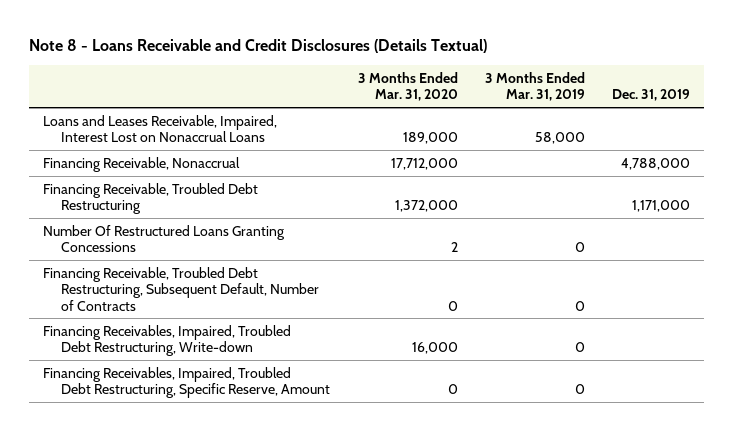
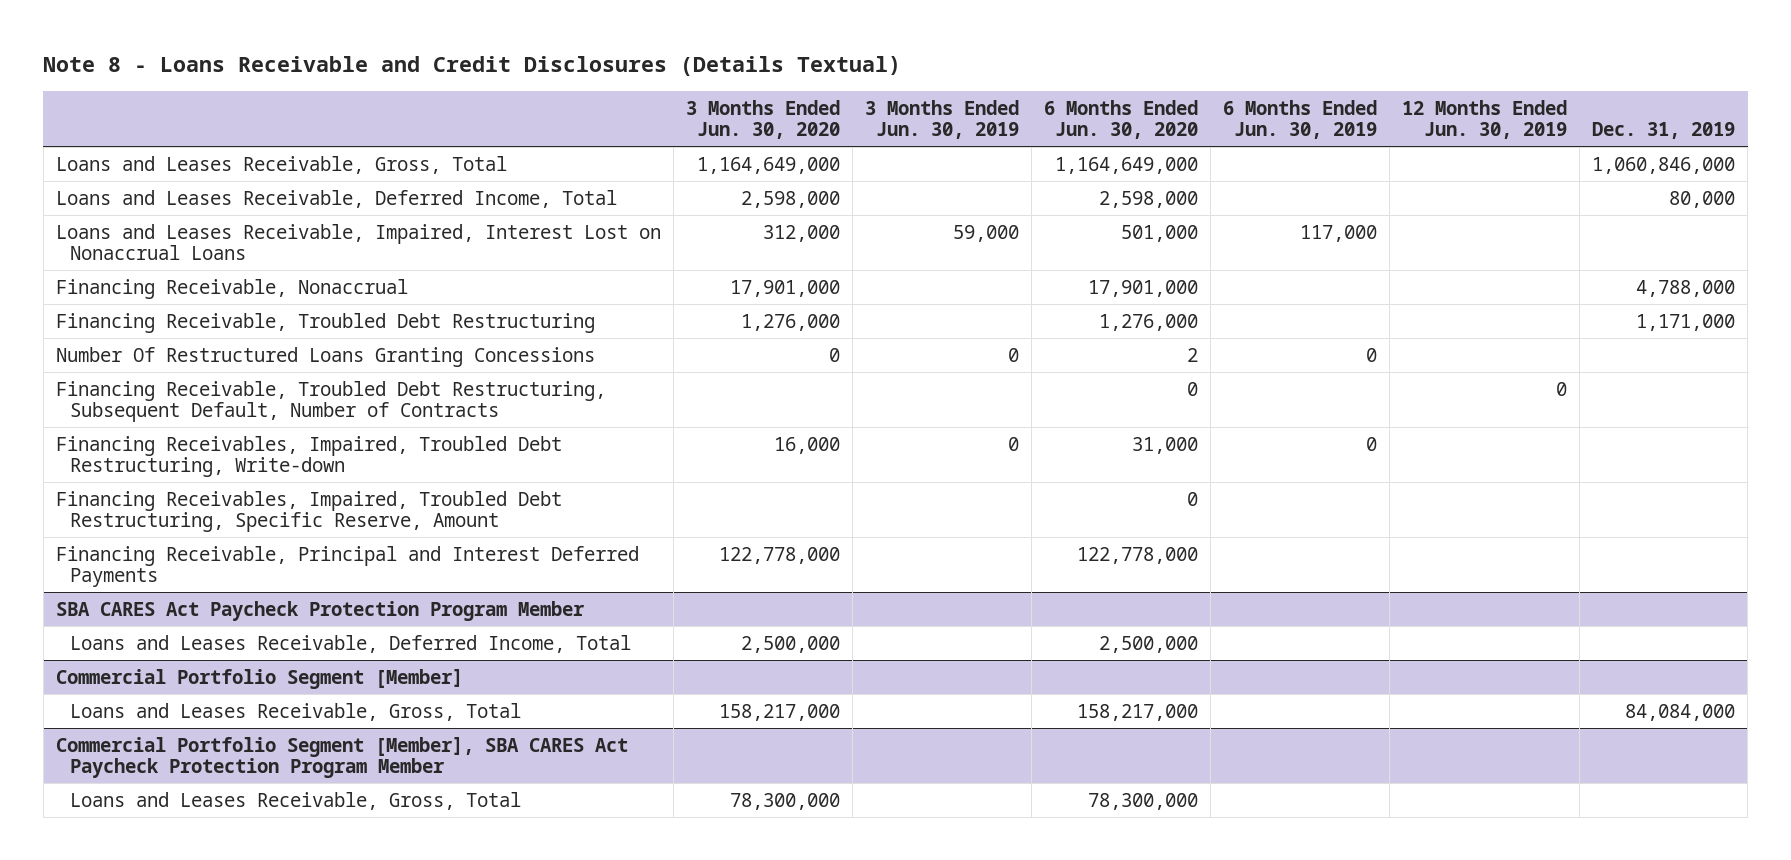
[357,72,458,102] 3 Months Ended Mar. 31, 2020 -> none
[484,72,585,102] 3 Months Ended Mar. 31, 2019 -> none
none -> [685,99,840,140] 3 Months Ended Jun. 30, 2020
none -> [864,99,1019,140] 3 Months Ended Jun. 30, 2019
none -> [1044,99,1199,140] 6 Months Ended Jun. 30, 2020
none -> [1223,99,1378,140] 6 Months Ended Jun. 30, 2019
none -> [1402,99,1568,140] 12 Months Ended Jun. 30, 2019
none -> [55,155,507,174] Loans and Leases Receivable, Gross, Total
none -> [55,189,617,208] Loans and Leases Receivable, Deferred Income, Total
none -> [55,545,639,588] Financing Receivable, Principal and Interest Deferred Payments
none -> [55,600,585,621] SBA CARES Act Paycheck Protection Program Member
none -> [70,634,632,653] Loans and Leases Receivable, Deferred Income, Total
none -> [55,668,463,689] Commercial Portfolio Segment [Member]
none -> [70,702,522,721] Loans and Leases Receivable, Gross, Total
none -> [55,736,628,779] Commercial Portfolio Segment [Member], SBA CARES Act Paycheck Protection Program Member
none -> [70,791,522,810] Loans and Leases Receivable, Gross, Total

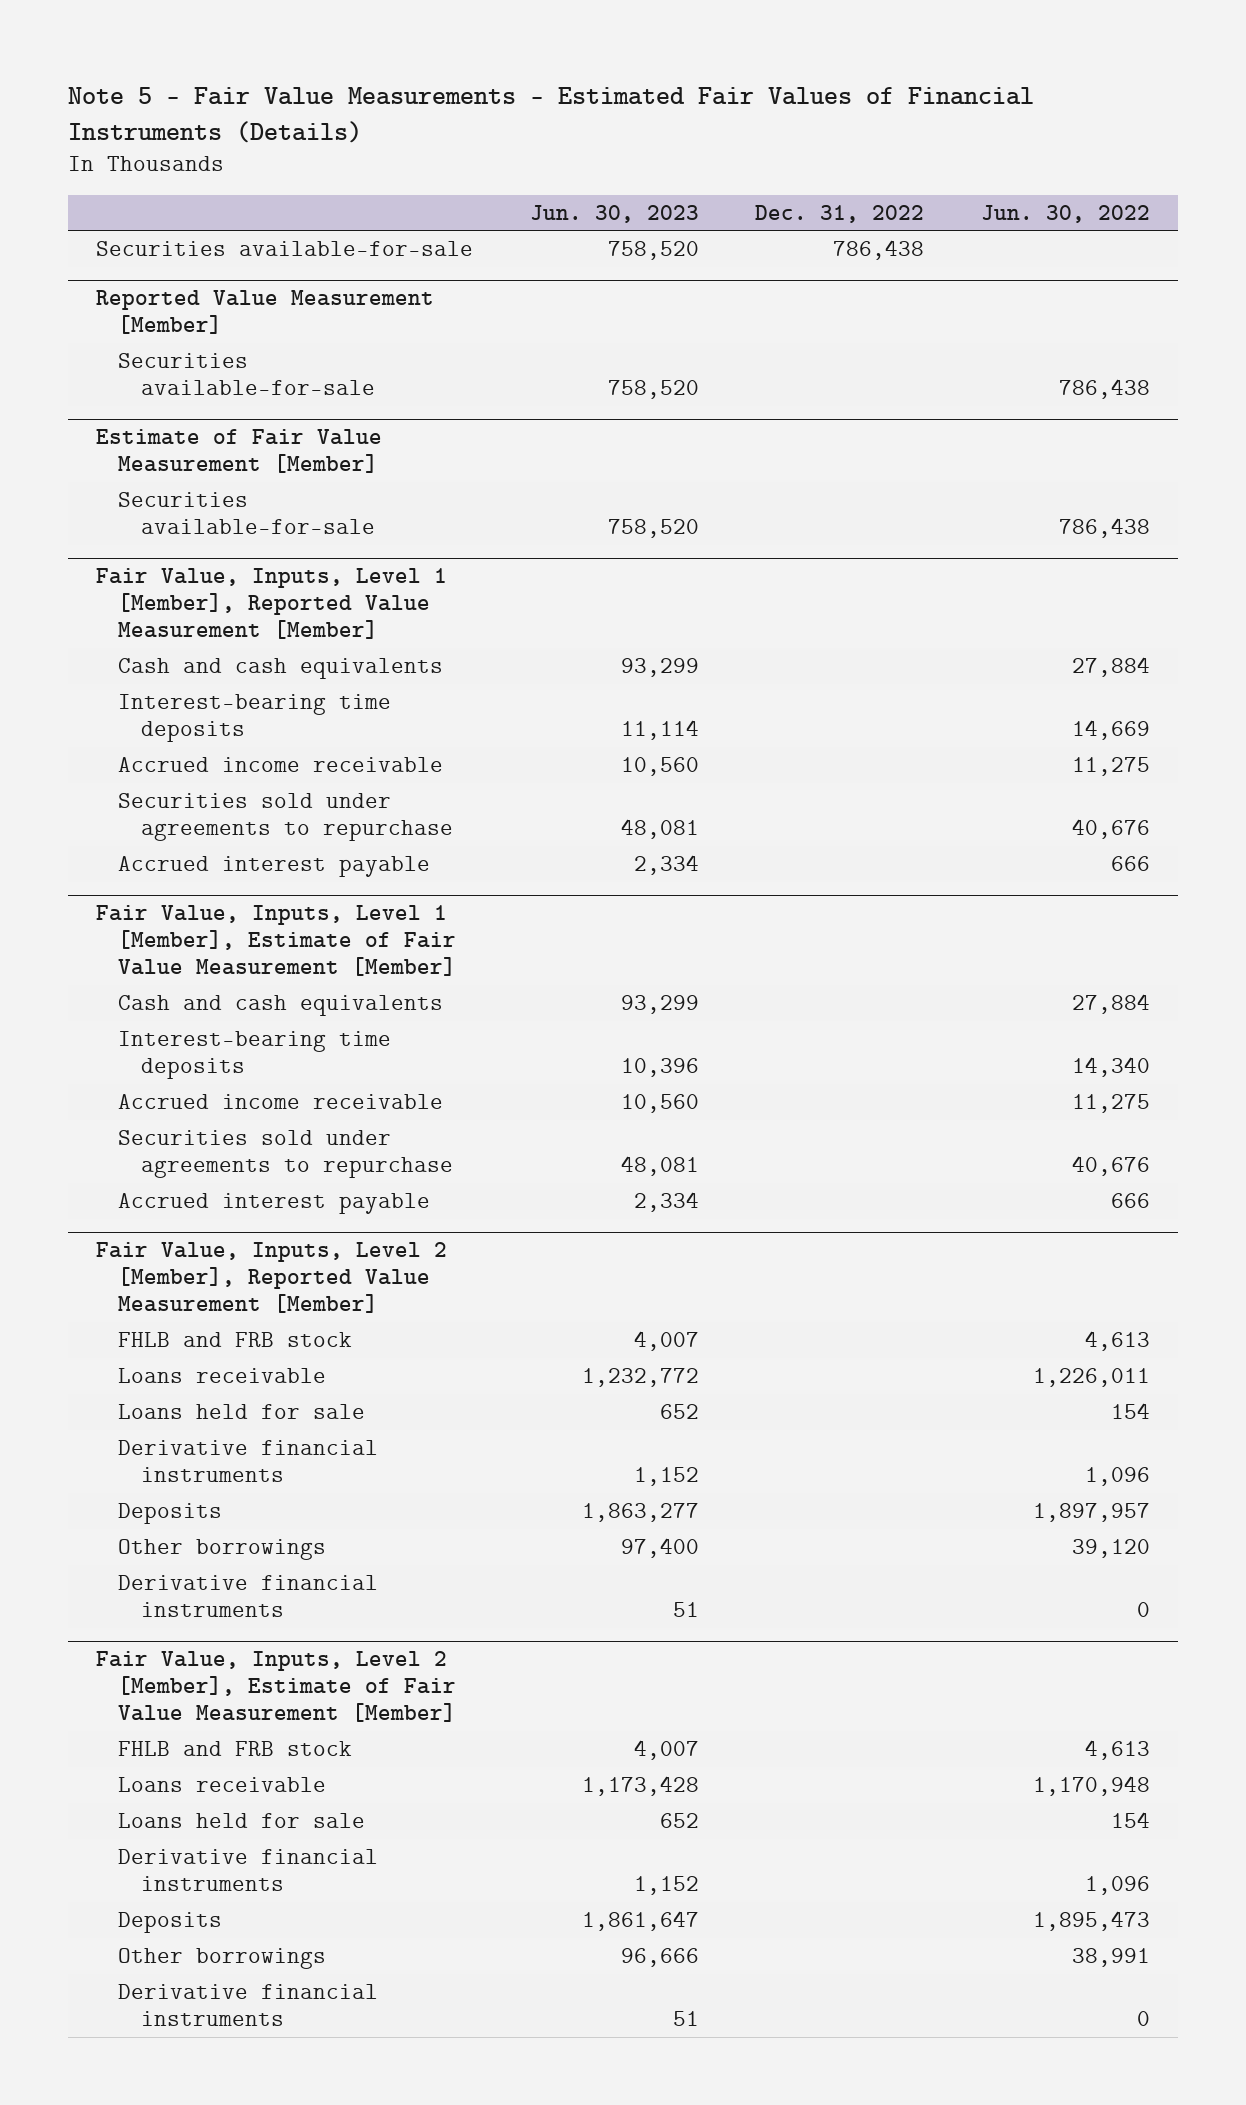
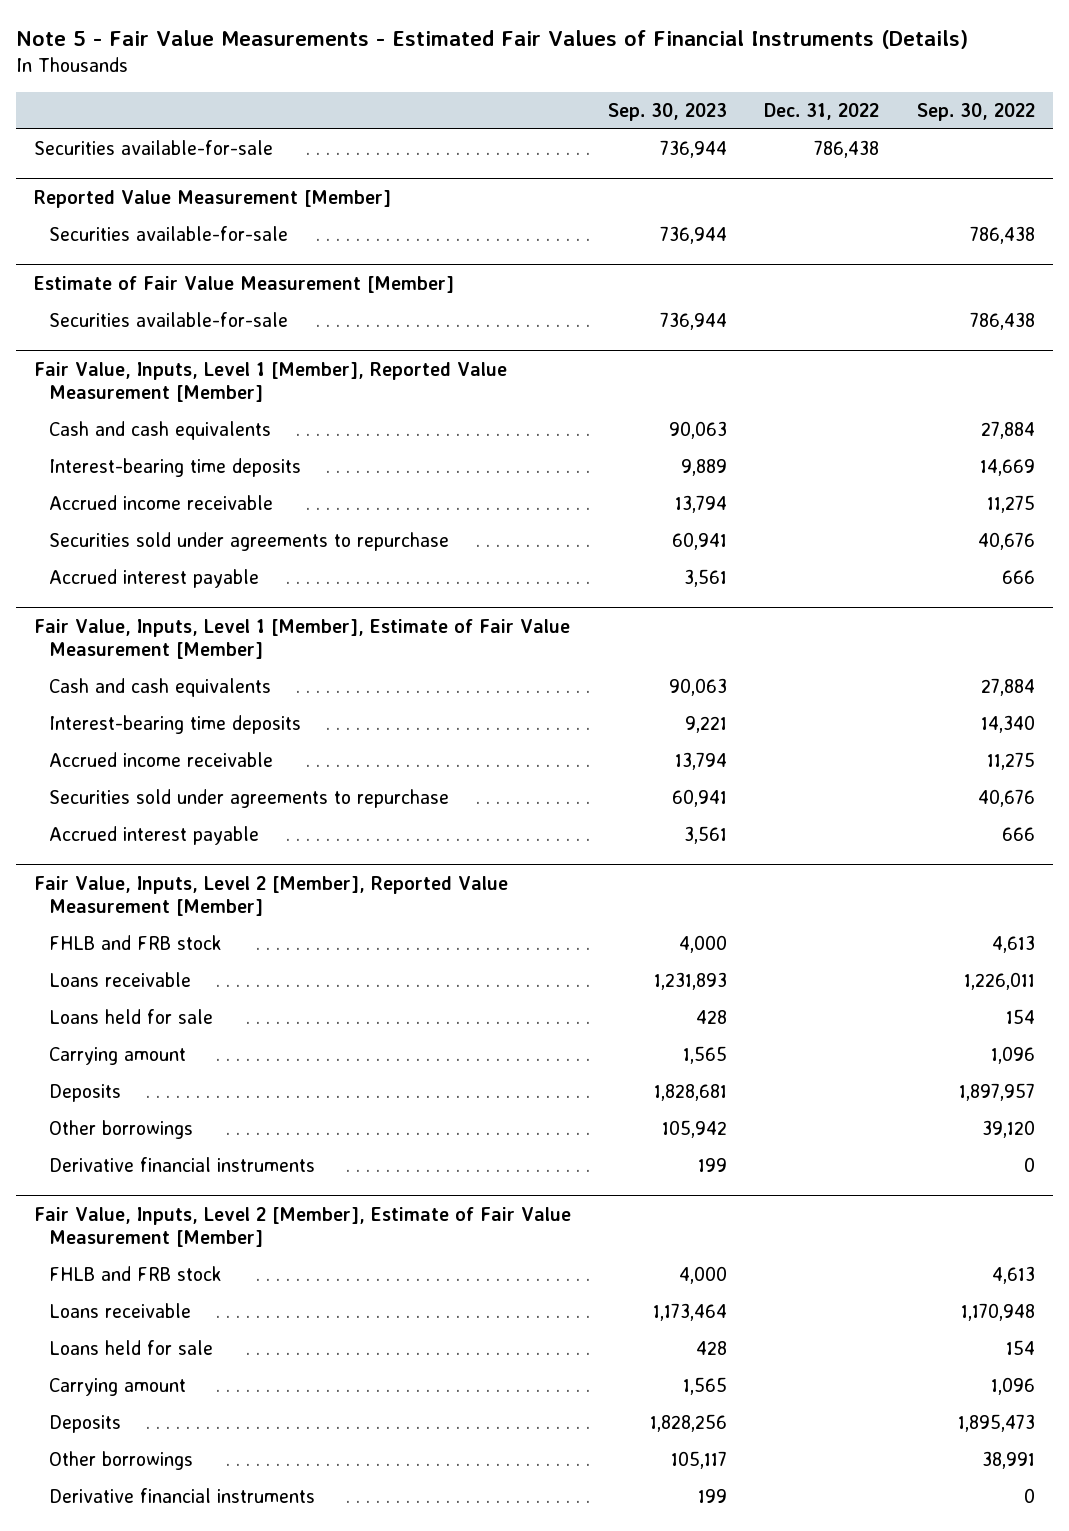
[529,204,699,223] Jun. 30, 2023 -> none
[981,204,1151,223] Jun. 30, 2022 -> none
none -> [608,102,728,121] Sep. 30, 2023
none -> [916,102,1035,121] Sep. 30, 2022
[118,1439,379,1482] Derivative financial instruments -> [48,1047,186,1066] Carrying amount
[118,1848,379,1891] Derivative financial instruments -> [48,1378,186,1397] Carrying amount

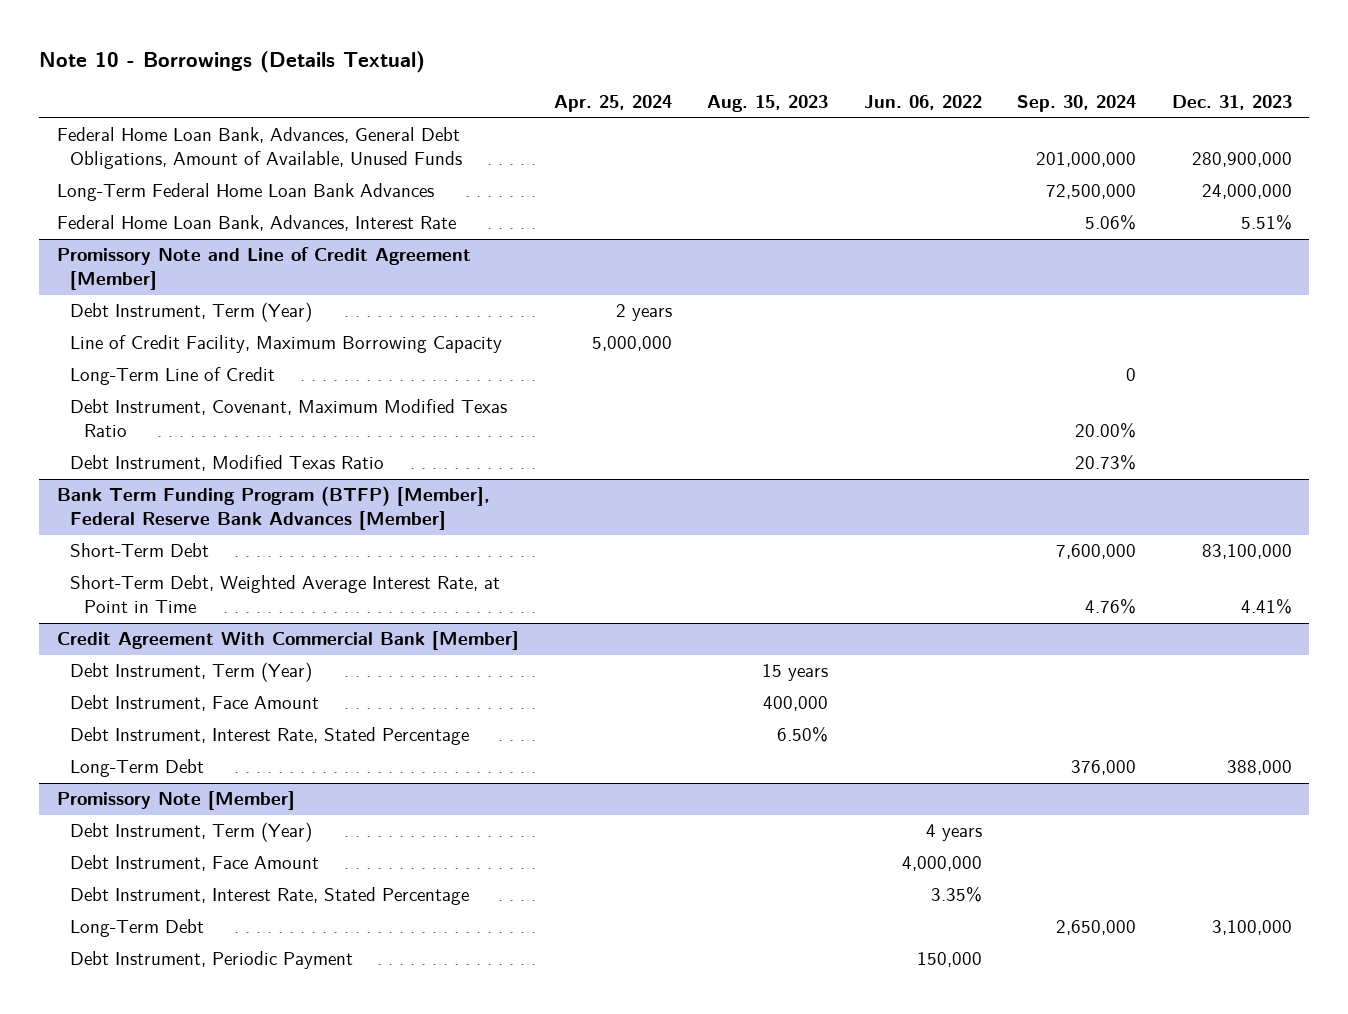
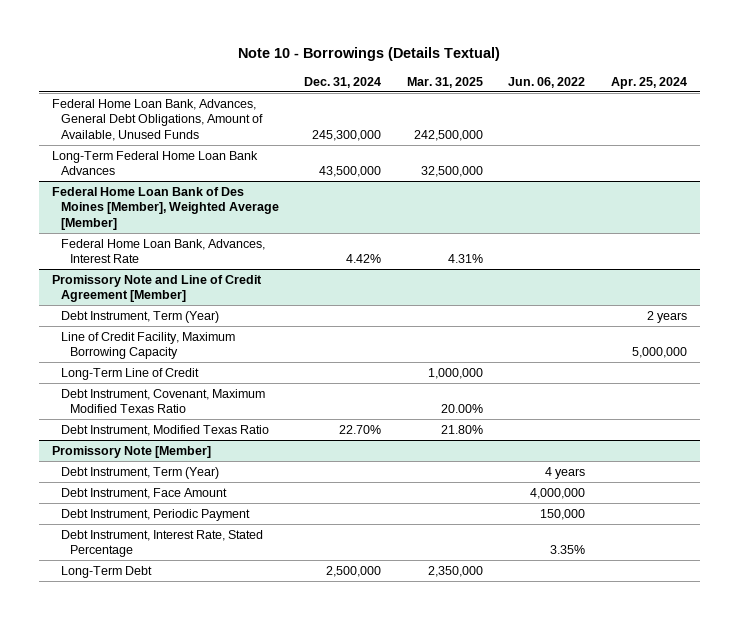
[707,95,829,113] Aug. 15, 2023 -> none
[1017,95,1137,113] Sep. 30, 2024 -> none
[1171,95,1292,111] Dec. 31, 2023 -> none
none -> [304,76,382,88] Dec. 31, 2024
none -> [406,76,483,88] Mar. 31, 2025
[56,215,456,232] Federal Home Loan Bank, Advances, Interest Rate -> none
none -> [51,186,279,230] Federal Home Loan Bank of Des Moines [Member], Weighted Average [Member]
none -> [60,238,265,264] Federal Home Loan Bank, Advances, Interest Rate
[56,486,490,531] Bank Term Funding Program (BTFP) [Member], Federal Reserve Bank Advances [Member] -> none
[70,543,210,558] Short-Term Debt -> none
[70,575,501,614] Short-Term Debt, Weighted Average Interest Rate, at Point in Time -> none
[56,631,519,651] Credit Agreement With Commercial Bank [Member] -> none
[70,662,313,683] Debt Instrument, Term (Year) -> none
[70,695,320,712] Debt Instrument, Face Amount -> none
[70,727,470,746] Debt Instrument, Interest Rate, Stated Percentage -> none
[70,759,205,778] Long-Term Debt -> none
[70,951,354,970] Debt Instrument, Periodic Payment -> [60,508,250,521] Debt Instrument, Periodic Payment

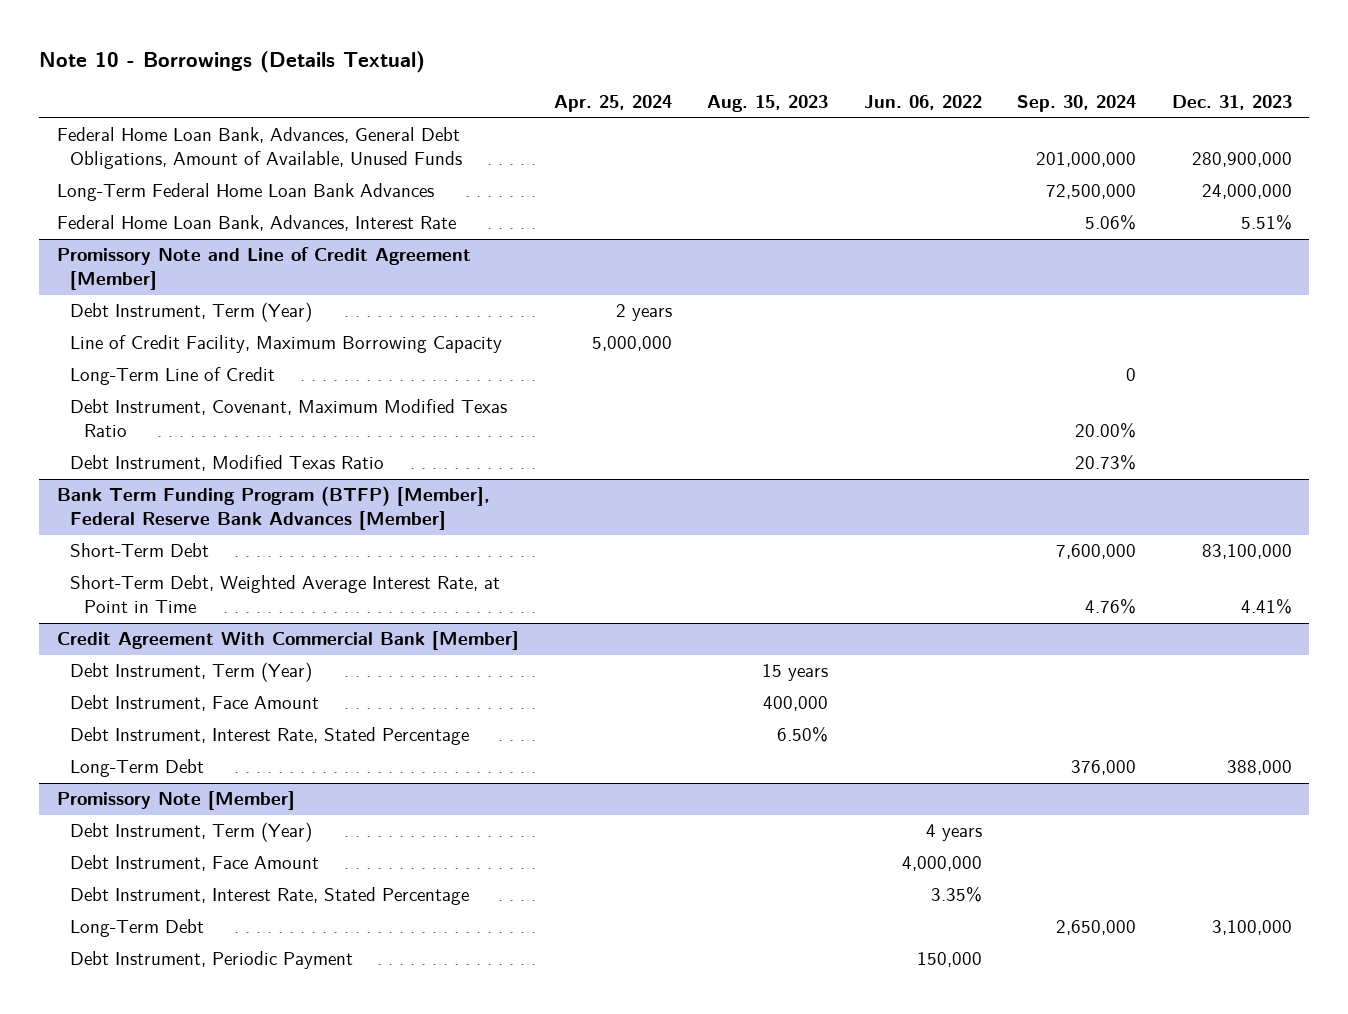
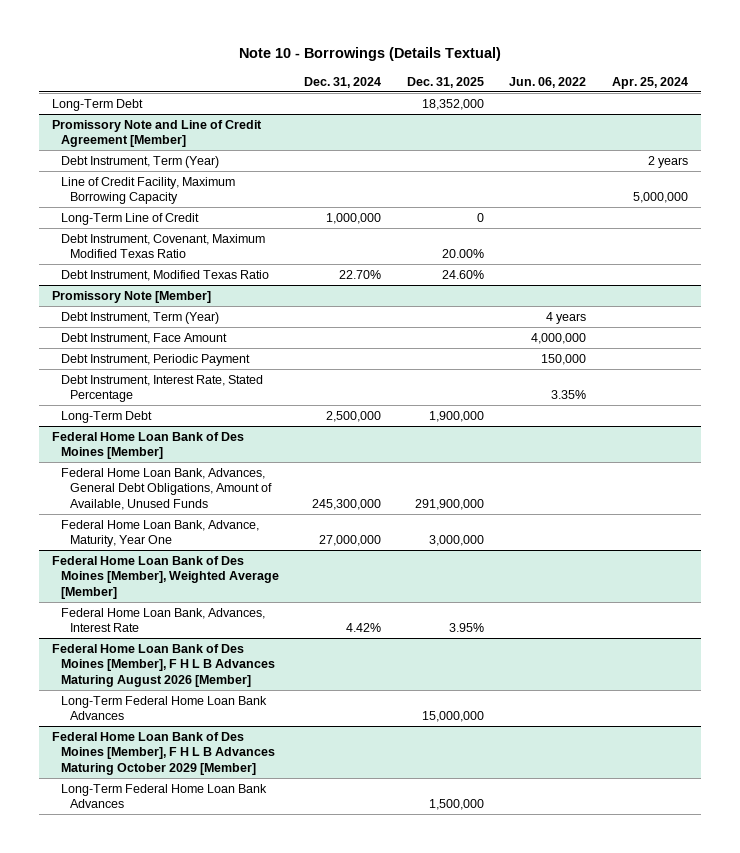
[707,95,829,113] Aug. 15, 2023 -> none
[1017,95,1137,113] Sep. 30, 2024 -> none
[1171,95,1292,111] Dec. 31, 2023 -> none
none -> [304,76,382,88] Dec. 31, 2024
none -> [406,76,484,88] Dec. 31, 2025
[56,127,463,170] Federal Home Loan Bank, Advances, General Debt Obligations, Amount of Available, Unused Funds -> none
[56,183,434,202] Long-Term Federal Home Loan Bank Advances -> none
[56,215,456,232] Federal Home Loan Bank, Advances, Interest Rate -> none
none -> [51,98,143,111] Long-Term Debt
[56,486,490,531] Bank Term Funding Program (BTFP) [Member], Federal Reserve Bank Advances [Member] -> none
[70,543,210,558] Short-Term Debt -> none
[70,575,501,614] Short-Term Debt, Weighted Average Interest Rate, at Point in Time -> none
[56,631,519,651] Credit Agreement With Commercial Bank [Member] -> none
[70,662,313,683] Debt Instrument, Term (Year) -> none
[70,695,320,712] Debt Instrument, Face Amount -> none
[70,727,470,746] Debt Instrument, Interest Rate, Stated Percentage -> none
[70,759,205,778] Long-Term Debt -> none
[70,951,354,970] Debt Instrument, Periodic Payment -> [60,353,250,366] Debt Instrument, Periodic Payment
none -> [51,431,244,460] Federal Home Loan Bank of Des Moines [Member]
none -> [60,467,273,510] Federal Home Loan Bank, Advances, General Debt Obligations, Amount of Available, Unused Funds
none -> [60,519,259,548] Federal Home Loan Bank, Advance, Maturity, Year One
none -> [51,555,279,599] Federal Home Loan Bank of Des Moines [Member], Weighted Average [Member]
none -> [60,607,265,633] Federal Home Loan Bank, Advances, Interest Rate
none -> [51,643,275,687] Federal Home Loan Bank of Des Moines [Member], F H L B Advances Maturing August 2026 [Member]
none -> [60,695,267,721] Long-Term Federal Home Loan Bank Advances
none -> [51,731,275,775] Federal Home Loan Bank of Des Moines [Member], F H L B Advances Maturing October 2029 [Member]
none -> [60,783,267,809] Long-Term Federal Home Loan Bank Advances

